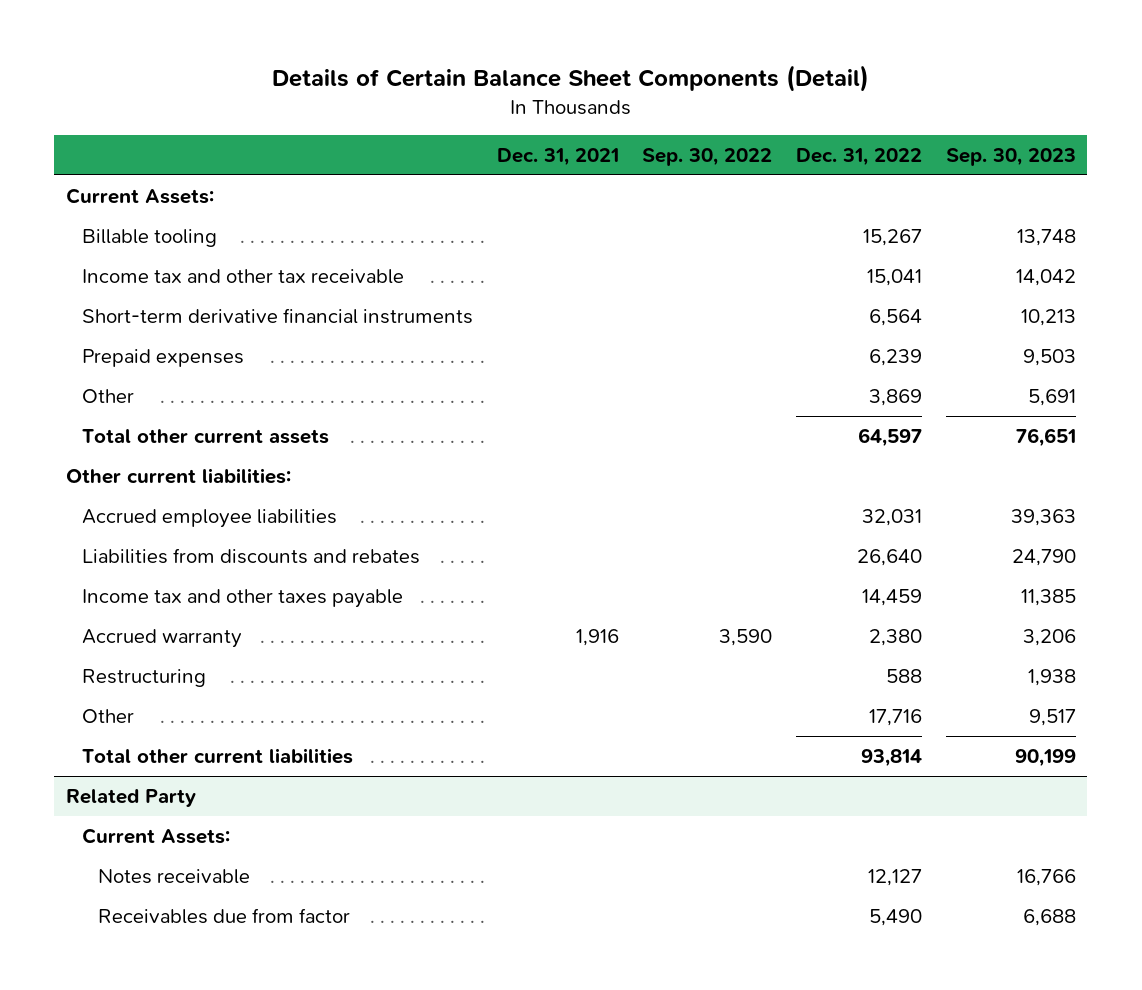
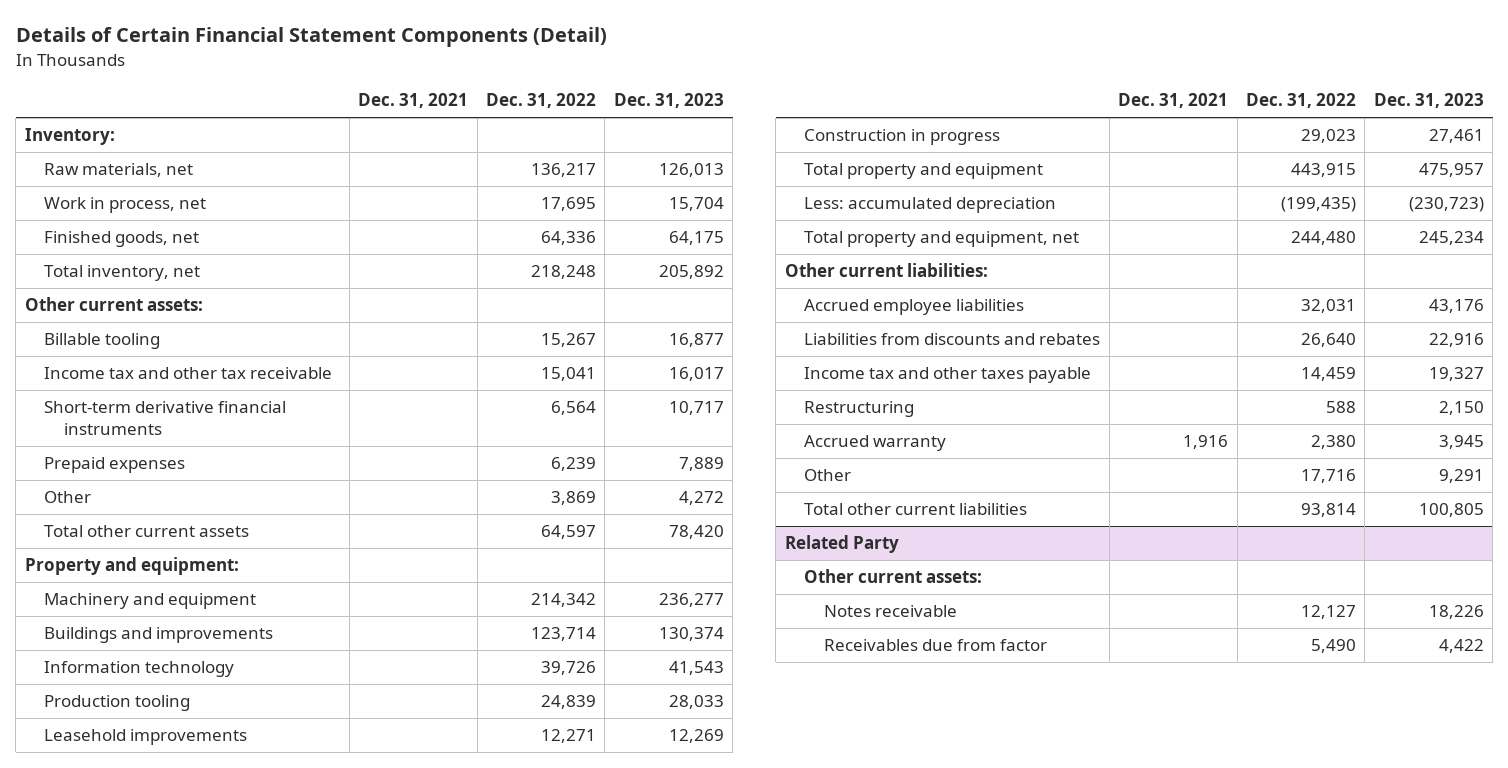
[271,65,869,93] Details of Certain Balance Sheet Components (Detail) -> [15,27,607,48] Details of Certain Financial Statement Components (Detail)
[642,147,773,166] Sep. 30, 2022 -> none
[945,147,1076,166] Sep. 30, 2023 -> none
none -> [613,93,724,109] Dec. 31, 2023
none -> [24,128,115,146] Inventory:
none -> [44,163,194,178] Raw materials, net
none -> [44,197,207,214] Work in process, net
none -> [44,231,200,248] Finished goods, net
none -> [44,265,201,282] Total inventory, net
[66,187,215,204] Current Assets: -> [24,297,203,312] Other current assets:
none -> [24,557,239,576] Property and equipment:
none -> [44,593,257,610] Machinery and equipment
none -> [44,627,274,644] Buildings and improvements
none -> [44,661,235,678] Information technology
none -> [44,695,191,712] Production tooling
none -> [44,729,248,746] Leasehold improvements
none -> [804,129,1001,146] Construction in progress
none -> [804,163,1044,180] Total property and equipment
none -> [804,197,1057,214] Less: accumulated depreciation
none -> [804,231,1080,248] Total property and equipment, net
[81,628,242,648] Accrued warranty -> [804,435,947,452] Accrued warranty
[81,827,230,844] Current Assets: -> [804,569,983,584] Other current assets:

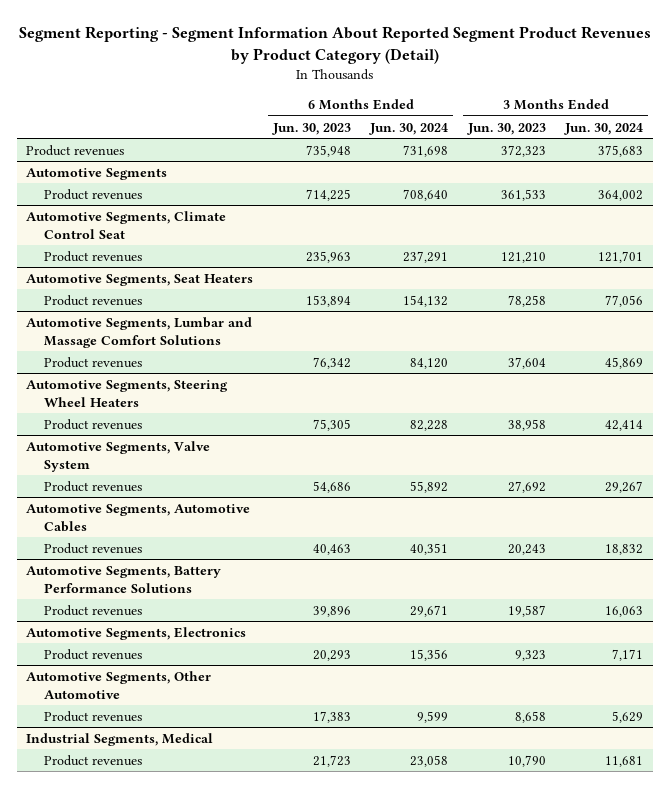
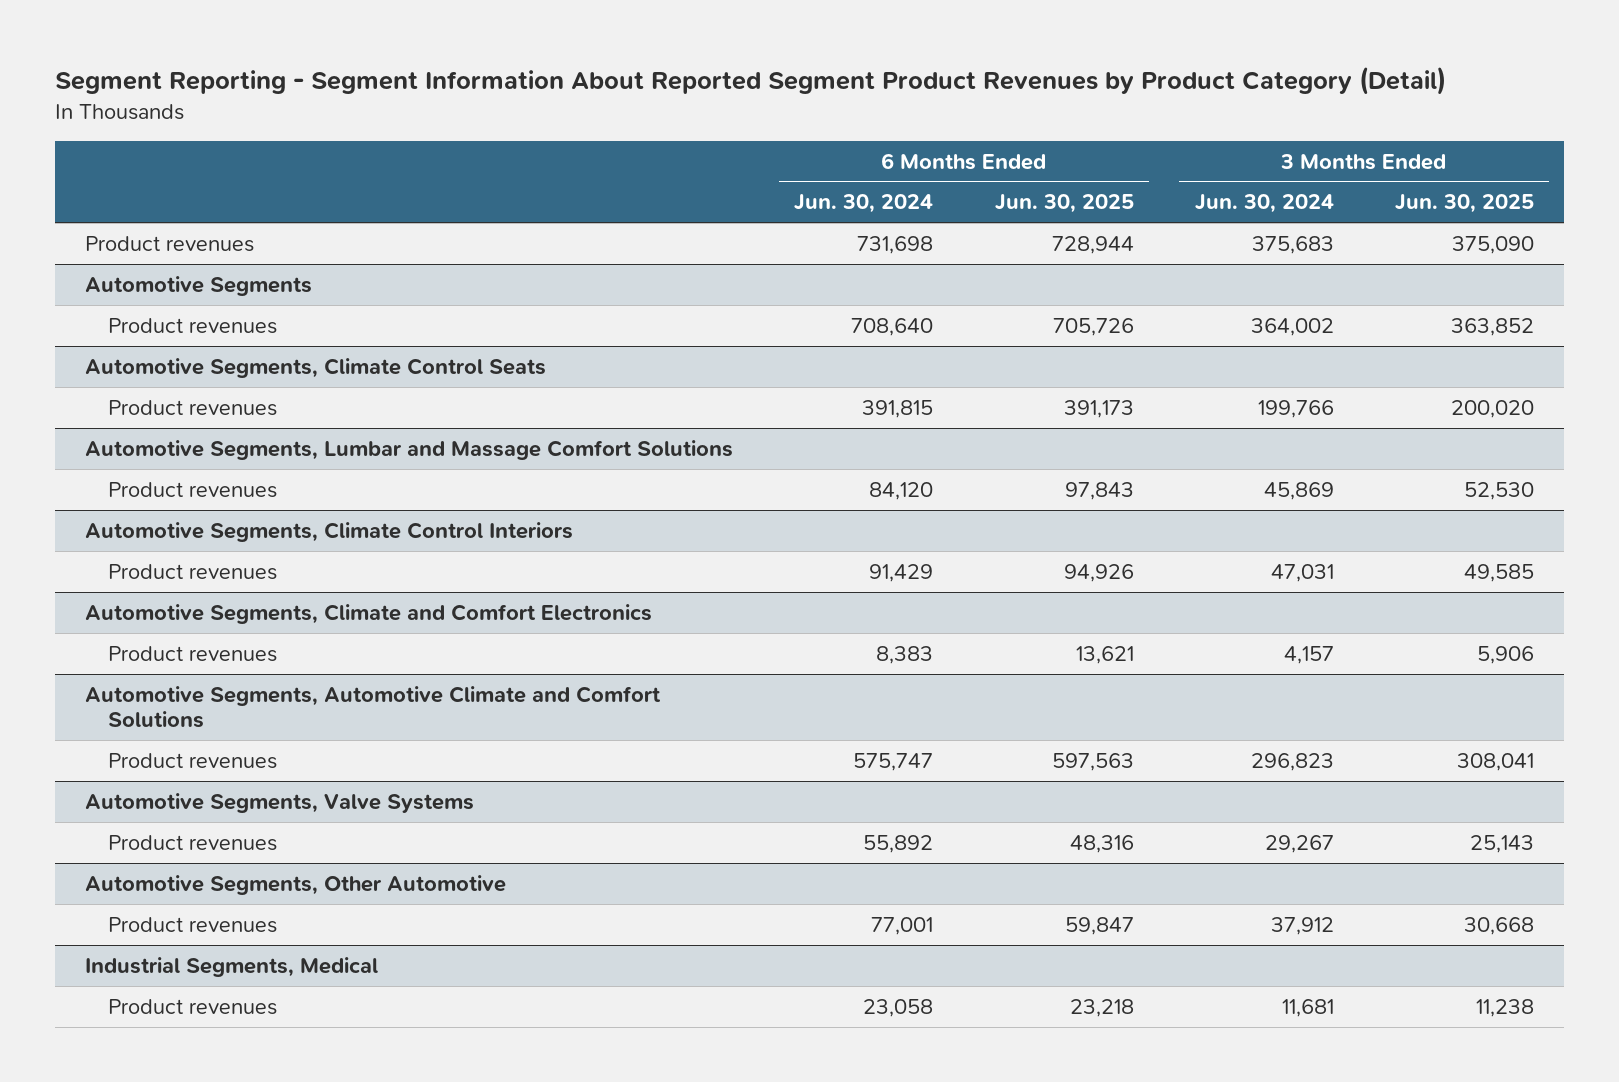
[271,122,351,135] Jun. 30, 2023 -> none
[466,122,546,135] Jun. 30, 2023 -> none
none -> [994,194,1134,214] Jun. 30, 2025
none -> [1394,194,1534,214] Jun. 30, 2025
[26,273,254,286] Automotive Segments, Seat Heaters -> none
[44,294,143,306] Product revenues -> none
[26,210,227,239] Automotive Segments, Climate Control Seat -> [85,357,547,378] Automotive Segments, Climate Control Seats
[403,250,449,263] 237,291 -> [862,399,934,418] 391,815
[598,250,644,263] 121,701 -> [1257,399,1334,418] 199,766
[26,379,229,407] Automotive Segments, Steering Wheel Heaters -> none
none -> [85,521,574,542] Automotive Segments, Climate Control Interiors
[410,419,449,431] 82,228 -> [869,563,934,582] 91,429
[605,419,644,431] 42,414 -> [1270,563,1334,582] 47,031
none -> [85,603,653,624] Automotive Segments, Climate and Comfort Electronics
none -> [107,645,277,662] Product revenues
none -> [85,685,662,729] Automotive Segments, Automotive Climate and Comfort Solutions
none -> [107,752,277,769] Product revenues
[26,440,211,472] Automotive Segments, Valve System -> [85,792,475,813] Automotive Segments, Valve Systems
[26,503,251,532] Automotive Segments, Automotive Cables -> none
[44,542,143,554] Product revenues -> none
[26,565,222,593] Automotive Segments, Battery Performance Solutions -> none
[44,604,143,616] Product revenues -> none
[26,626,247,640] Automotive Segments, Electronics -> none
[44,648,143,660] Product revenues -> none
[417,710,449,723] 9,599 -> [871,916,934,935] 77,001
[612,710,644,723] 5,629 -> [1270,916,1334,935] 37,912

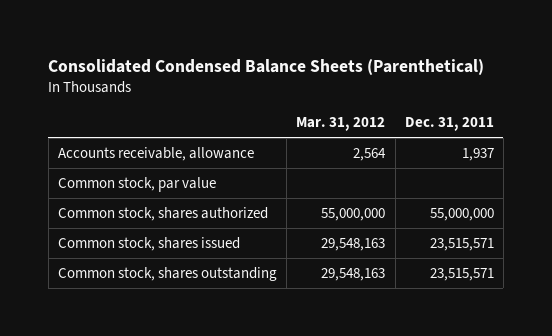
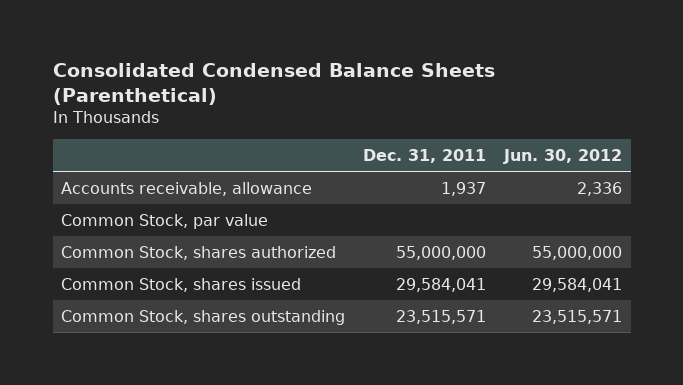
[296,117,386,132] Mar. 31, 2012 -> none
none -> [502,148,622,164] Jun. 30, 2012
[58,177,217,193] Common stock, par value -> [61,213,269,229] Common Stock, par value
[58,207,269,222] Common stock, shares authorized -> [61,245,337,260] Common Stock, shares authorized
[58,237,241,252] Common stock, shares issued -> [61,277,302,292] Common Stock, shares issued
[429,238,494,252] 23,515,571 -> [396,277,487,292] 29,584,041
[58,267,278,282] Common stock, shares outstanding -> [61,309,346,325] Common Stock, shares outstanding

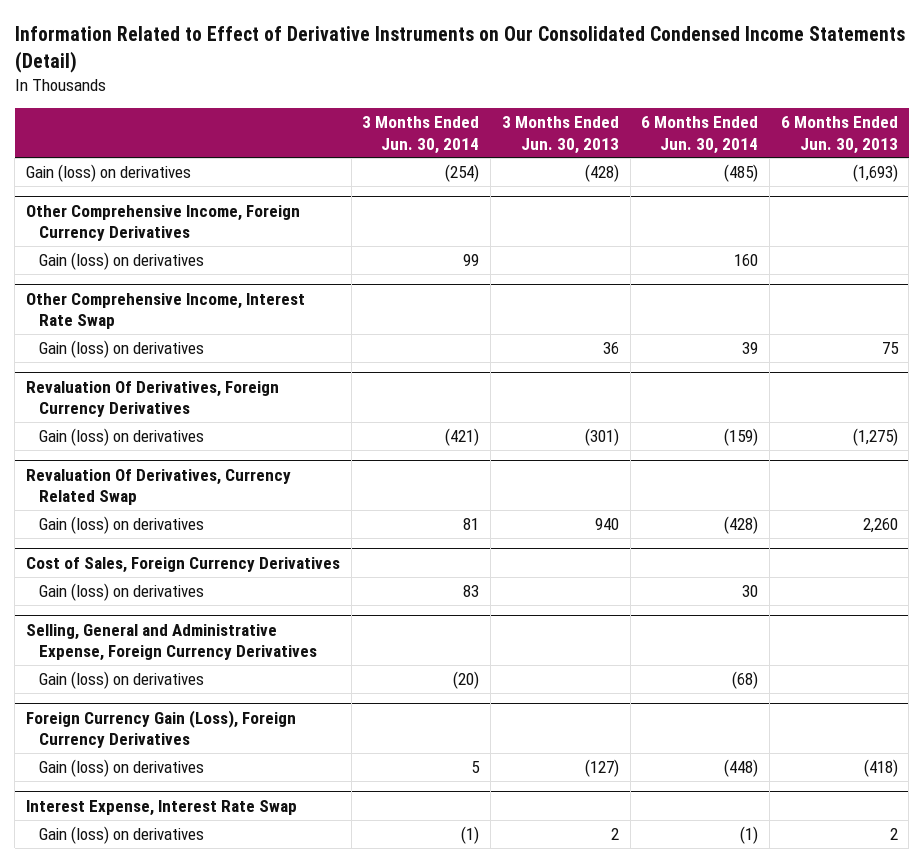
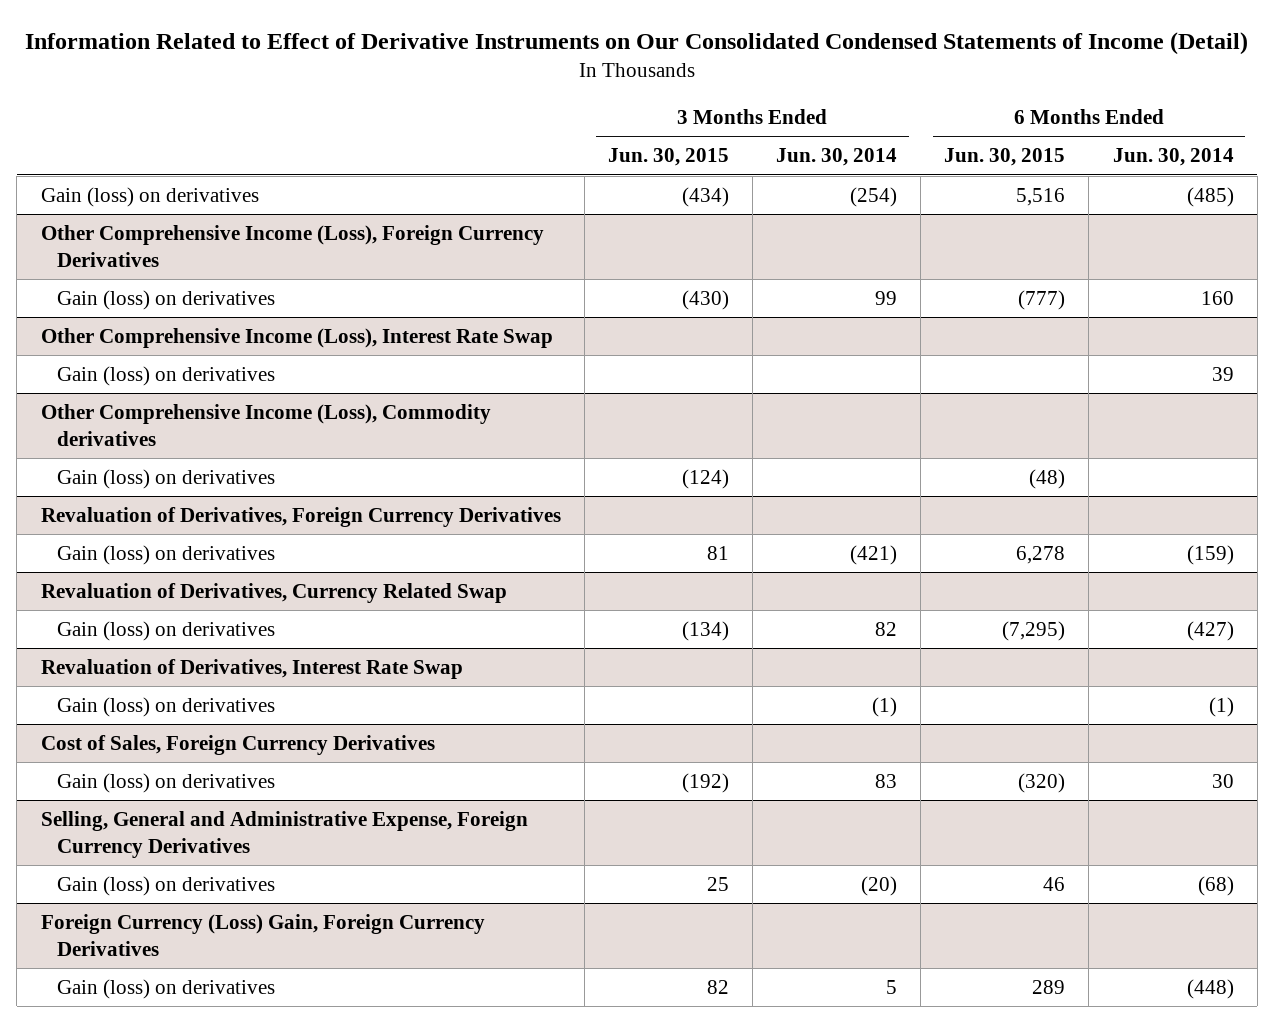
[14,26,905,73] Information Related to Effect of Derivative Instruments on Our Consolidated Condensed Income Statements (Detail) -> [25,32,1249,56] Information Related to Effect of Derivative Instruments on Our Consolidated Condensed Statements of Income (Detail)
[501,116,619,154] 3 Months Ended Jun. 30, 2013 -> none
[780,116,898,154] 6 Months Ended Jun. 30, 2013 -> none
none -> [607,148,729,167] Jun. 30, 2015
none -> [944,148,1066,167] Jun. 30, 2015
[25,204,300,241] Other Comprehensive Income, Foreign Currency Derivatives -> [40,224,544,267] Other Comprehensive Income (Loss), Foreign Currency Derivatives
[25,292,305,329] Other Comprehensive Income, Interest Rate Swap -> [40,327,553,348] Other Comprehensive Income (Loss), Interest Rate Swap
none -> [40,403,491,446] Other Comprehensive Income (Loss), Commodity derivatives
none -> [57,468,276,489] Gain (loss) on derivatives
[25,380,279,417] Revaluation Of Derivatives, Foreign Currency Derivatives -> [40,506,561,527] Revaluation of Derivatives, Foreign Currency Derivatives
[25,468,291,505] Revaluation Of Derivatives, Currency Related Swap -> [40,582,507,603] Revaluation of Derivatives, Currency Related Swap
[463,518,480,531] 81 -> [875,621,898,636] 82
[724,516,759,535] (428) -> [1186,620,1234,641] (427)
none -> [40,658,463,679] Revaluation of Derivatives, Interest Rate Swap
none -> [57,696,276,717] Gain (loss) on derivatives
[25,709,296,748] Foreign Currency Gain (Loss), Foreign Currency Derivatives -> [40,913,485,956] Foreign Currency (Loss) Gain, Foreign Currency Derivatives
[25,799,297,816] Interest Expense, Interest Rate Swap -> none
[39,826,205,845] Gain (loss) on derivatives -> none

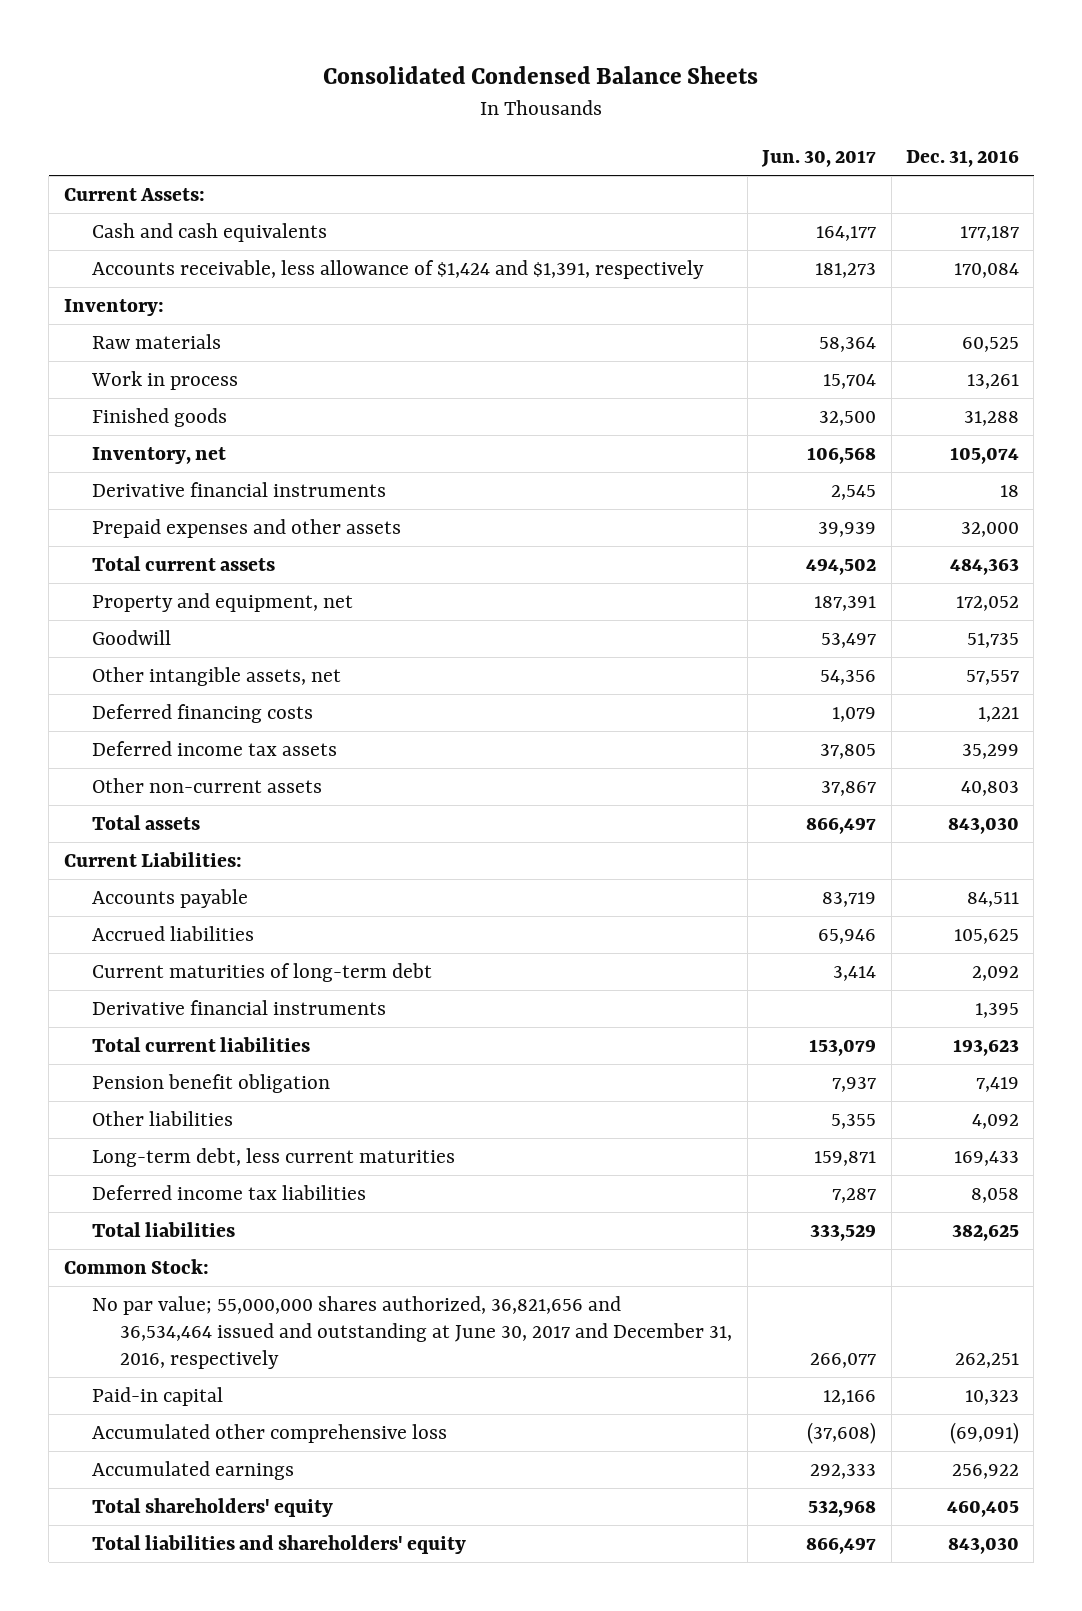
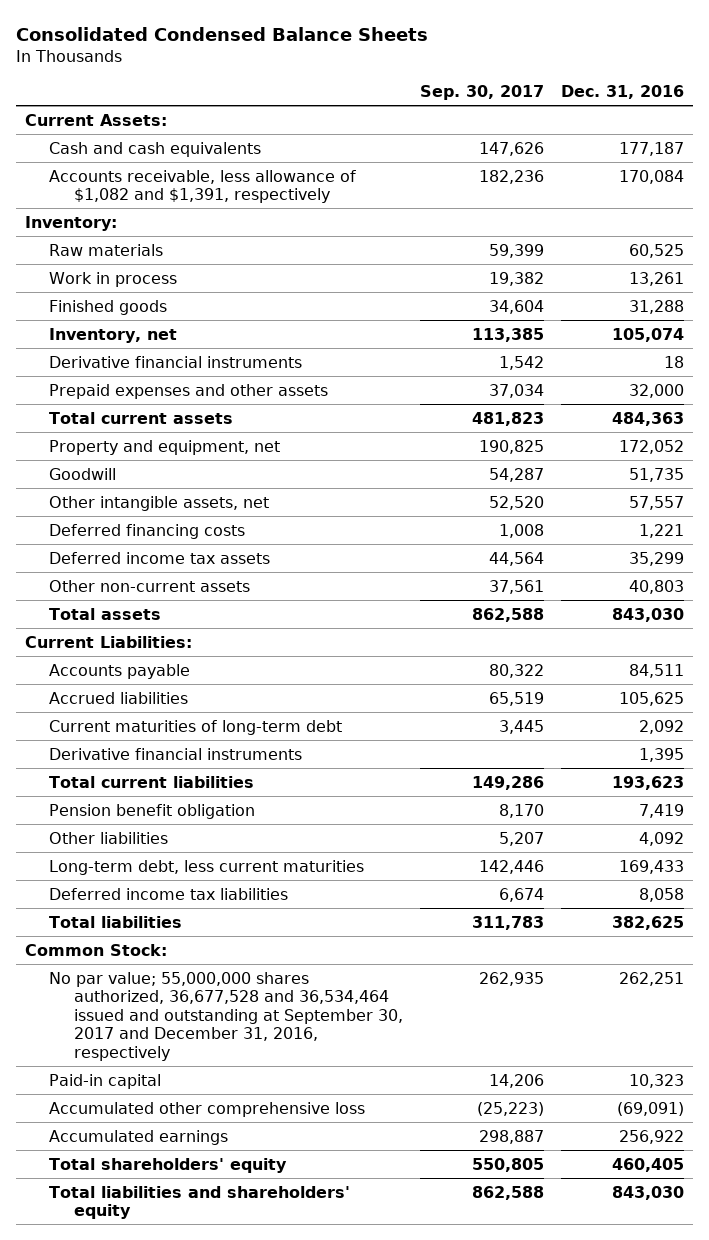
[761,150,877,168] Jun. 30, 2017 -> none
none -> [420,85,545,101] Sep. 30, 2017
[92,260,705,280] Accounts receivable, less allowance of $1,424 and $1,391, respectively -> [49,169,357,204] Accounts receivable, less allowance of $1,082 and $1,391, respectively
[92,1296,733,1369] No par value; 55,000,000 shares authorized, 36,821,656 and 36,534,464 issued and outstanding at June 30, 2017 and December 31, 2016, respectively -> [49,971,404,1061] No par value; 55,000,000 shares authorized, 36,677,528 and 36,534,464 issued and outstanding at September 30, 2017 and December 31, 2016, respectively

